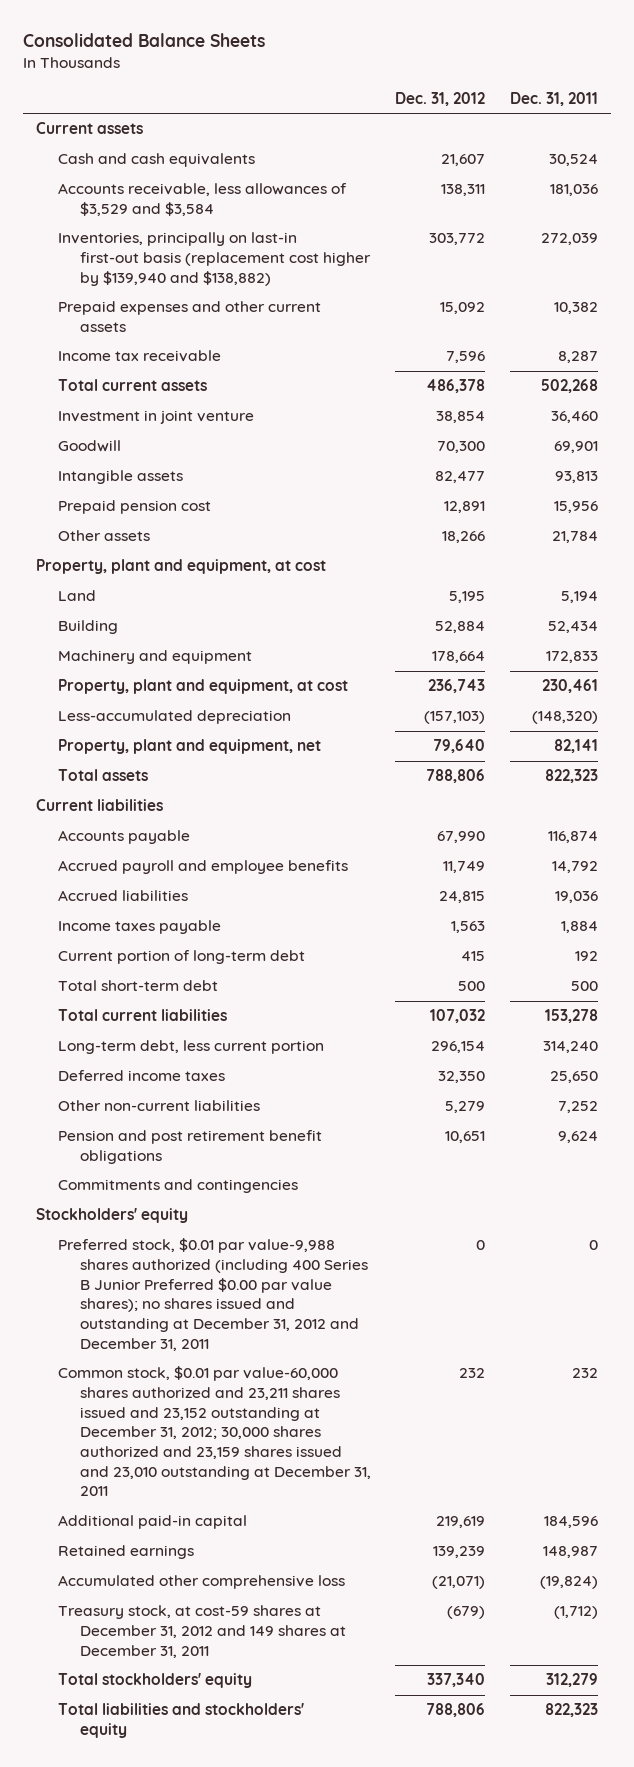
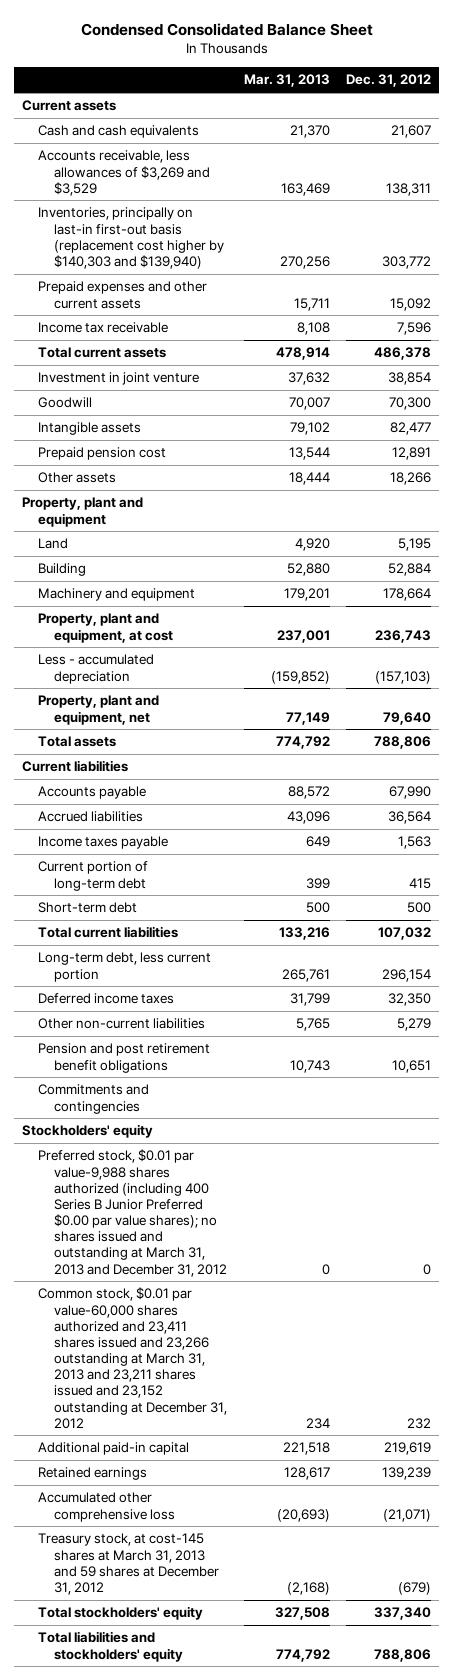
[23,33,266,48] Consolidated Balance Sheets -> [80,23,373,37] Condensed Consolidated Balance Sheet
[510,92,599,107] Dec. 31, 2011 -> none
none -> [243,74,330,88] Mar. 31, 2013
[57,183,347,216] Accounts receivable, less allowances of $3,529 and $3,584 -> [38,150,211,196] Accounts receivable, less allowances of $3,269 and $3,529
[57,232,371,286] Inventories, principally on last-in first-out basis (replacement cost higher by $139,940 and $138,882) -> [38,207,225,269] Inventories, principally on last-in first-out basis (replacement cost higher by $140,303 and $139,940)
[35,559,326,575] Property, plant and equipment, at cost -> [22,497,144,527] Property, plant and equipment
[57,710,291,725] Less-accumulated depreciation -> [38,654,155,684] Less - accumulated depreciation
[57,860,348,875] Accrued payroll and employee benefits -> none
[439,891,486,904] 24,815 -> [388,811,432,825] 36,564
[57,980,218,992] Total short-term debt -> [38,902,138,914] Short-term debt
[57,1238,368,1351] Preferred stock, $0.01 par value-9,988 shares authorized (including 400 Series B Junior Preferred $0.00 par value shares); no shares issued and outstanding at December 31, 2012 and December 31, 2011 -> [38,1149,228,1277] Preferred stock, $0.01 par value-9,988 shares authorized (including 400 Series B Junior Preferred $0.00 par value shares); no shares issued and outstanding at March 31, 2013 and December 31, 2012
[57,1366,371,1497] Common stock, $0.01 par value-60,000 shares authorized and 23,211 shares issued and 23,152 outstanding at December 31, 2012; 30,000 shares authorized and 23,159 shares issued and 23,010 outstanding at December 31, 2011 -> [38,1287,228,1429] Common stock, $0.01 par value-60,000 shares authorized and 23,411 shares issued and 23,266 outstanding at March 31, 2013 and 23,211 shares issued and 23,152 outstanding at December 31, 2012
[57,1605,346,1658] Treasury stock, at cost-59 shares at December 31, 2012 and 149 shares at December 31, 2011 -> [38,1533,220,1595] Treasury stock, at cost-145 shares at March 31, 2013 and 59 shares at December 31, 2012

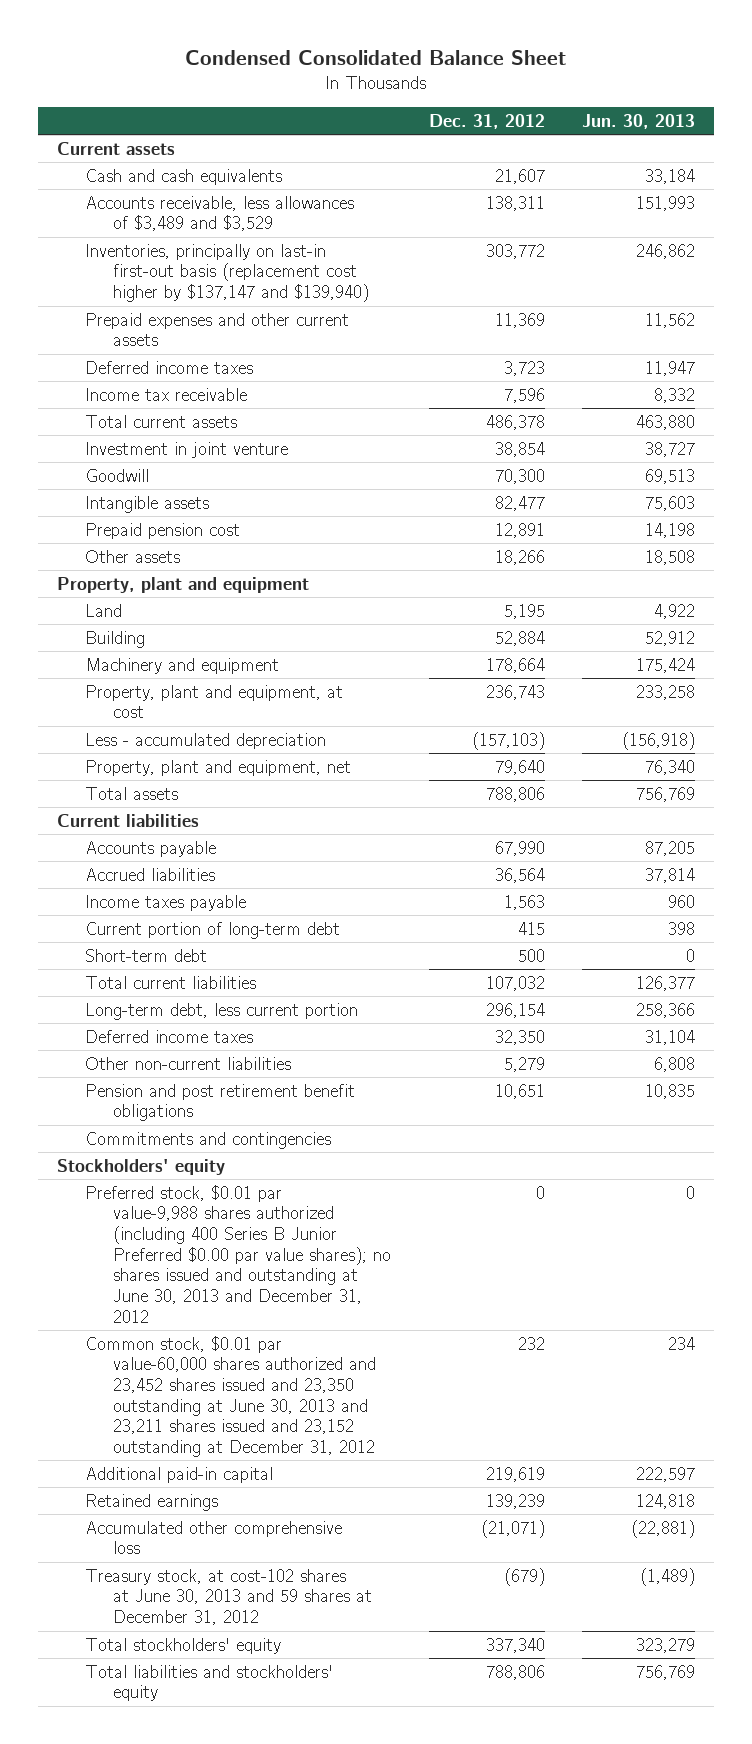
[243,74,330,88] Mar. 31, 2013 -> none
none -> [582,113,696,129] Jun. 30, 2013
[38,150,211,196] Accounts receivable, less allowances of $3,269 and $3,529 -> [84,195,354,232] Accounts receivable, less allowances of $3,489 and $3,529
[38,207,225,269] Inventories, principally on last-in first-out basis (replacement cost higher by $140,303 and $139,940) -> [84,243,369,303] Inventories, principally on last-in first-out basis (replacement cost higher by $137,147 and $139,940)
[390,297,432,311] 15,092 -> [494,312,545,328] 11,369
none -> [84,360,253,374] Deferred income taxes
[38,1149,228,1277] Preferred stock, $0.01 par value-9,988 shares authorized (including 400 Series B Junior Preferred $0.00 par value shares); no shares issued and outstanding at March 31, 2013 and December 31, 2012 -> [84,1184,391,1323] Preferred stock, $0.01 par value-9,988 shares authorized (including 400 Series B Junior Preferred $0.00 par value shares); no shares issued and outstanding at June 30, 2013 and December 31, 2012
[38,1287,228,1429] Common stock, $0.01 par value-60,000 shares authorized and 23,411 shares issued and 23,266 outstanding at March 31, 2013 and 23,211 shares issued and 23,152 outstanding at December 31, 2012 -> [84,1335,376,1457] Common stock, $0.01 par value-60,000 shares authorized and 23,452 shares issued and 23,350 outstanding at June 30, 2013 and 23,211 shares issued and 23,152 outstanding at December 31, 2012
[38,1533,220,1595] Treasury stock, at cost-145 shares at March 31, 2013 and 59 shares at December 31, 2012 -> [84,1568,372,1626] Treasury stock, at cost-102 shares at June 30, 2013 and 59 shares at December 31, 2012

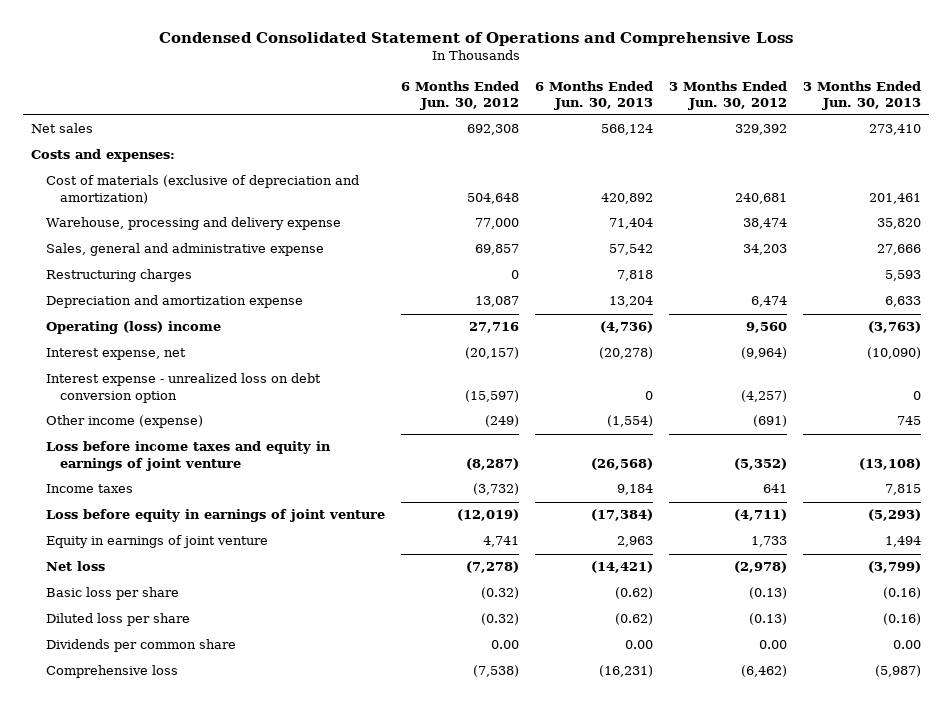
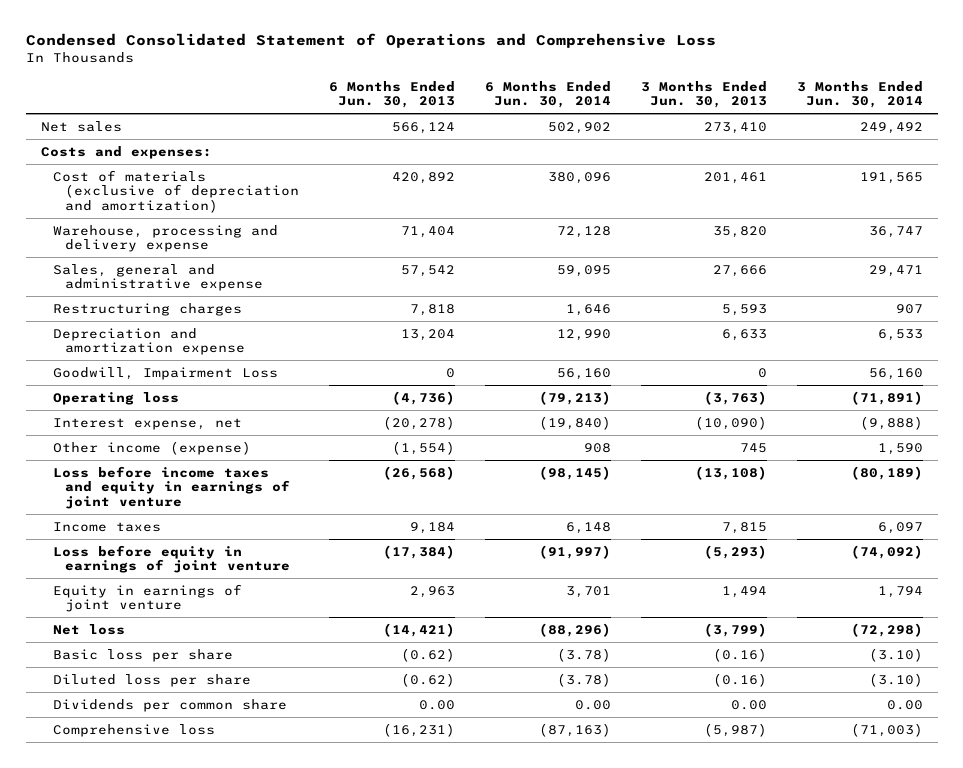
[400,80,519,110] 6 Months Ended Jun. 30, 2012 -> none
[668,80,787,110] 3 Months Ended Jun. 30, 2012 -> none
none -> [485,80,612,109] 6 Months Ended Jun. 30, 2014
none -> [796,80,923,109] 3 Months Ended Jun. 30, 2014
none -> [53,366,279,380] Goodwill, Impairment Loss
[45,321,221,335] Operating (loss) income -> [53,391,180,405] Operating loss
[45,373,321,403] Interest expense - unrealized loss on debt conversion option -> none

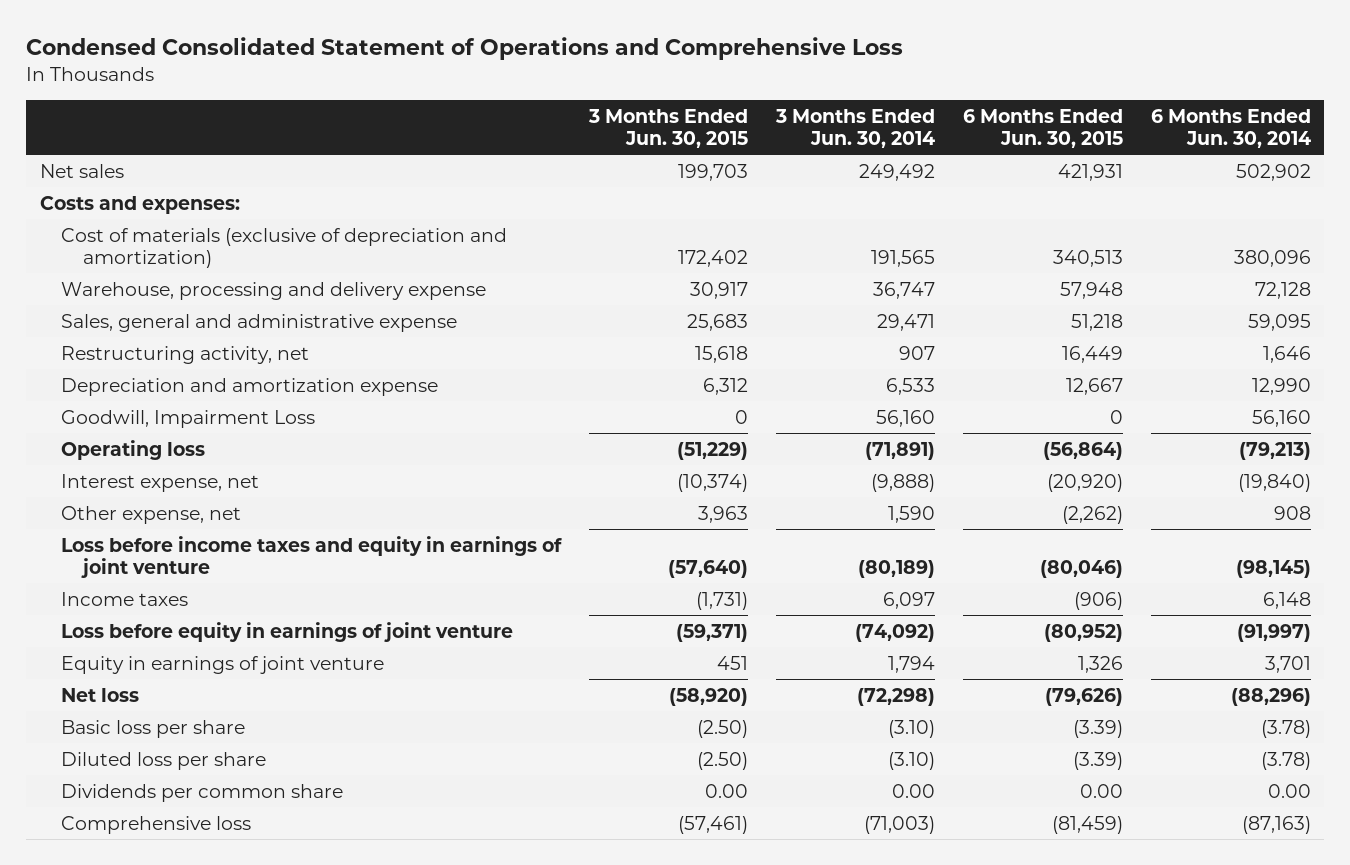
[329,80,456,109] 6 Months Ended Jun. 30, 2013 -> none
[640,80,767,109] 3 Months Ended Jun. 30, 2013 -> none
none -> [588,108,749,149] 3 Months Ended Jun. 30, 2015
none -> [962,108,1123,149] 6 Months Ended Jun. 30, 2015
[53,302,243,316] Restructuring charges -> [61,345,310,364] Restructuring activity, net
[53,440,252,455] Other income (expense) -> [61,505,242,524] Other expense, net

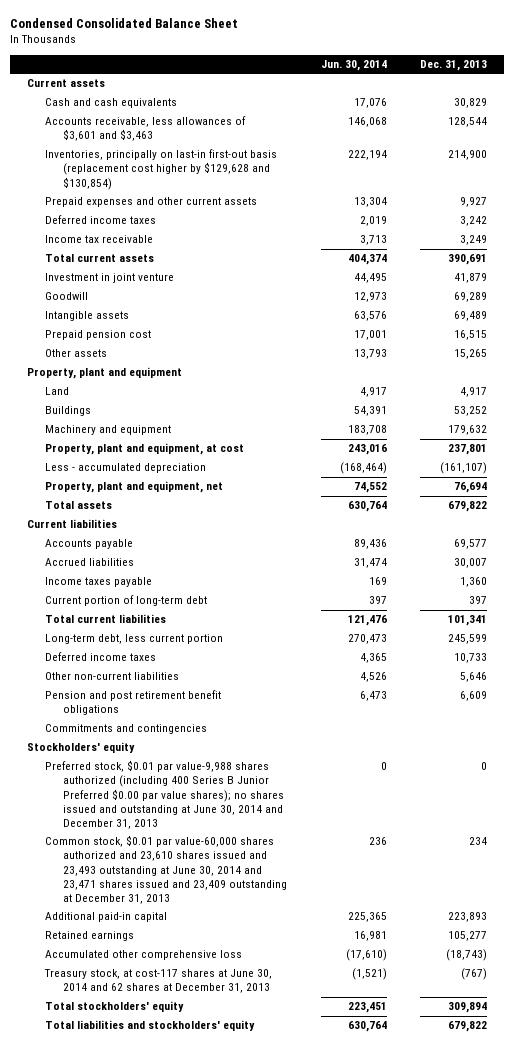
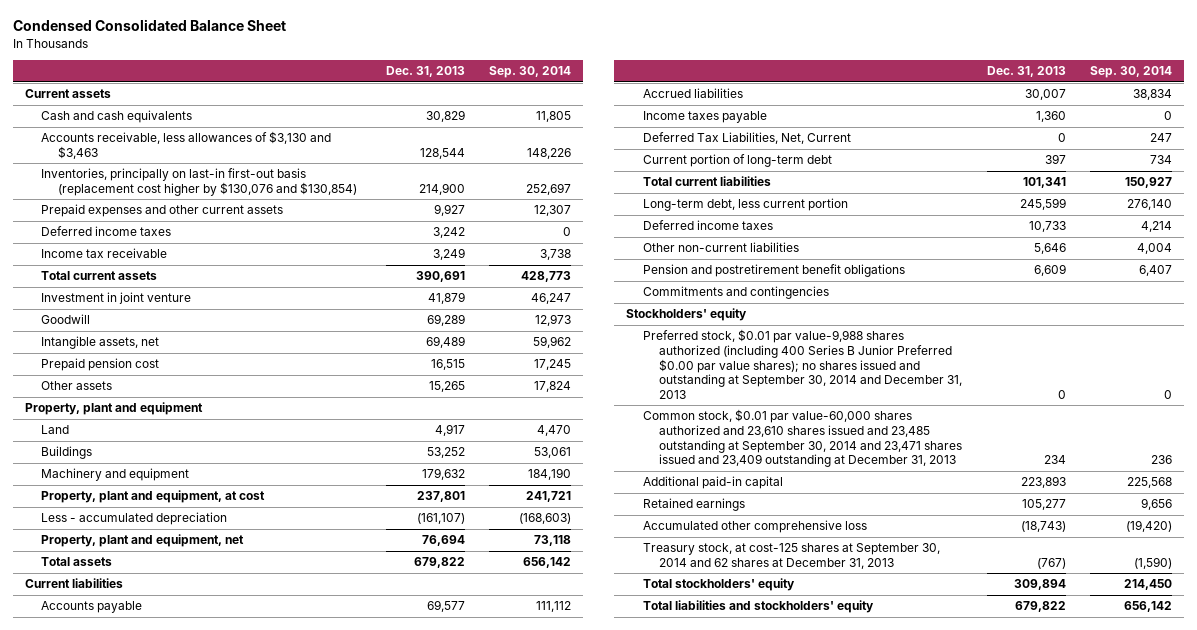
[320,60,387,72] Jun. 30, 2014 -> none
none -> [489,66,572,79] Sep. 30, 2014
[45,116,247,142] Accounts receivable, less allowances of $3,601 and $3,463 -> [41,131,332,159] Accounts receivable, less allowances of $3,130 and $3,463
[45,149,278,190] Inventories, principally on last-in first-out basis (replacement cost higher by $129,628 and $130,854) -> [41,168,358,196] Inventories, principally on last-in first-out basis (replacement cost higher by $130,076 and $130,854)
[45,311,130,322] Intangible assets -> [41,336,160,350] Intangible assets, net
none -> [642,132,851,145] Deferred Tax Liabilities, Net, Current
[45,690,222,716] Pension and post retirement benefit obligations -> [642,264,905,278] Pension and postretirement benefit obligations
[45,760,285,829] Preferred stock, $0.01 par value-9,988 shares authorized (including 400 Series B Junior Preferred $0.00 par value shares); no shares issued and outstanding at June 30, 2014 and December 31, 2013 -> [642,329,963,399] Preferred stock, $0.01 par value-9,988 shares authorized (including 400 Series B Junior Preferred $0.00 par value shares); no shares issued and outstanding at September 30, 2014 and December 31, 2013
[45,835,288,904] Common stock, $0.01 par value-60,000 shares authorized and 23,610 shares issued and 23,493 outstanding at June 30, 2014 and 23,471 shares issued and 23,409 outstanding at December 31, 2013 -> [642,409,963,468] Common stock, $0.01 par value-60,000 shares authorized and 23,610 shares issued and 23,485 outstanding at September 30, 2014 and 23,471 shares issued and 23,409 outstanding at December 31, 2013
[44,969,273,994] Treasury stock, at cost-117 shares at June 30, 2014 and 62 shares at December 31, 2013 -> [642,543,940,569] Treasury stock, at cost-125 shares at September 30, 2014 and 62 shares at December 31, 2013

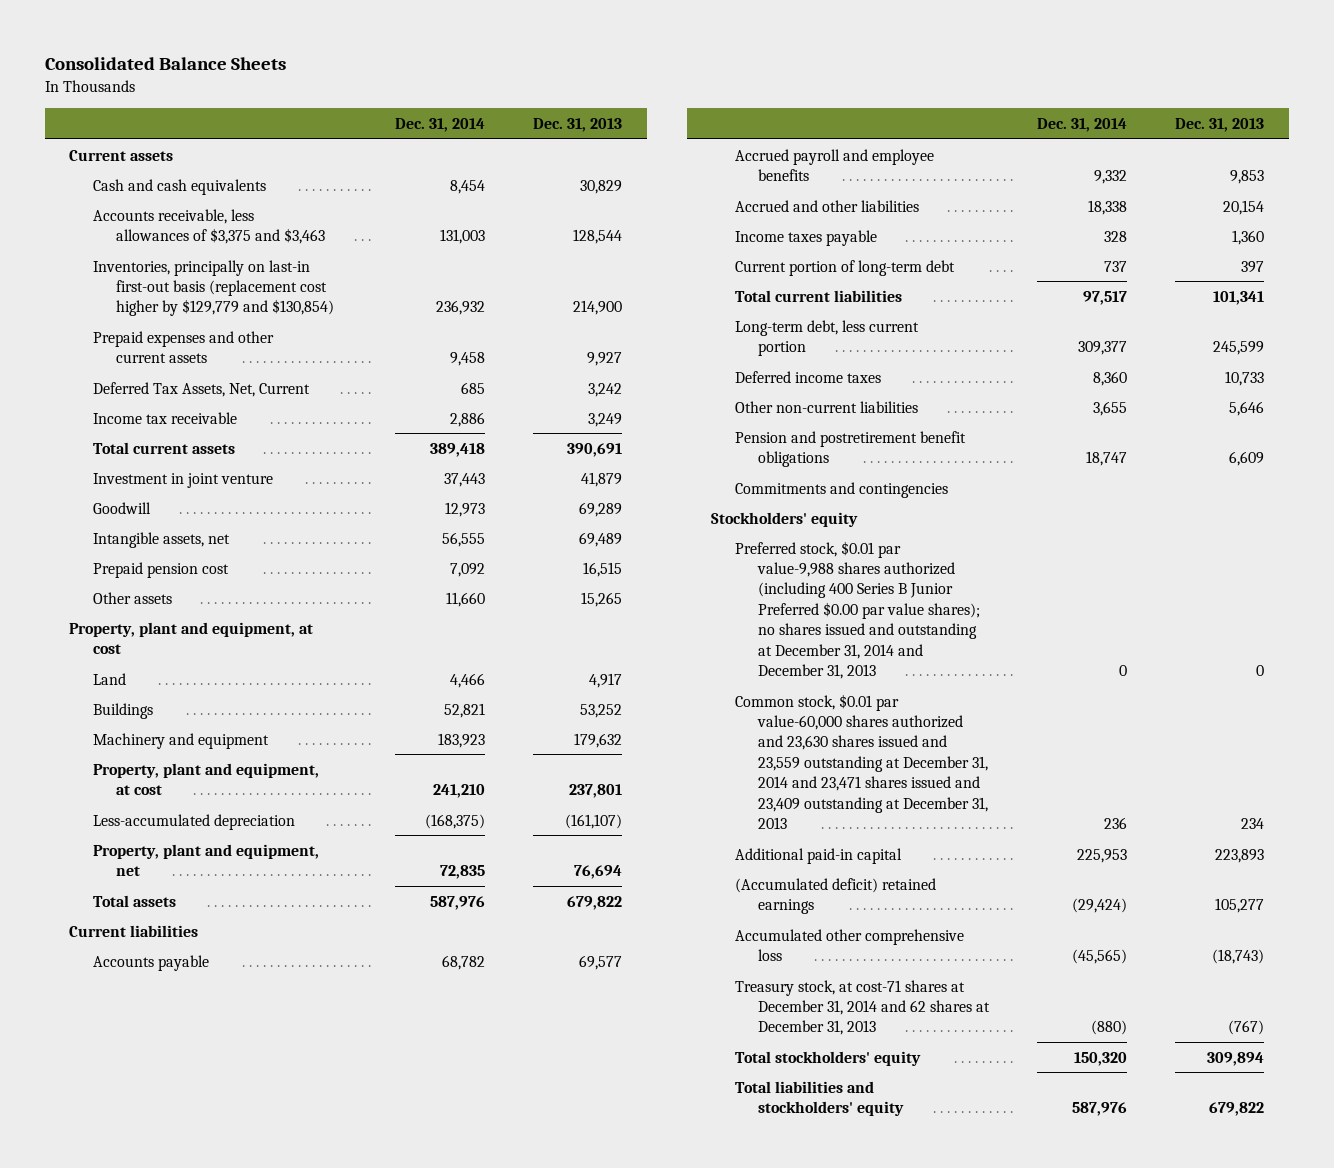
[12,19,286,32] Condensed Consolidated Balance Sheet -> [45,57,287,71] Consolidated Balance Sheets
[489,66,572,79] Sep. 30, 2014 -> none
none -> [395,118,486,133] Dec. 31, 2014
[41,131,332,159] Accounts receivable, less allowances of $3,130 and $3,463 -> [92,208,325,245] Accounts receivable, less allowances of $3,375 and $3,463
[41,168,358,196] Inventories, principally on last-in first-out basis (replacement cost higher by $130,076 and $130,854) -> [92,259,334,317] Inventories, principally on last-in first-out basis (replacement cost higher by $129,779 and $130,854)
[41,226,172,237] Deferred income taxes -> [92,381,310,397] Deferred Tax Assets, Net, Current
[24,402,203,416] Property, plant and equipment -> [69,621,314,655] Property, plant and equipment, at cost
[41,512,228,526] Less - accumulated depreciation -> [92,813,295,830] Less-accumulated depreciation
none -> [734,148,934,182] Accrued payroll and employee benefits
[642,88,743,99] Accrued liabilities -> [734,199,919,212] Accrued and other liabilities
[1024,89,1066,101] 30,007 -> [1223,199,1265,215] 20,154
[642,132,851,145] Deferred Tax Liabilities, Net, Current -> none
[642,329,963,399] Preferred stock, $0.01 par value-9,988 shares authorized (including 400 Series B Junior Preferred $0.00 par value shares); no shares issued and outstanding at September 30, 2014 and December 31, 2013 -> [734,540,980,679] Preferred stock, $0.01 par value-9,988 shares authorized (including 400 Series B Junior Preferred $0.00 par value shares); no shares issued and outstanding at December 31, 2014 and December 31, 2013
[642,409,963,468] Common stock, $0.01 par value-60,000 shares authorized and 23,610 shares issued and 23,485 outstanding at September 30, 2014 and 23,471 shares issued and 23,409 outstanding at December 31, 2013 -> [734,693,988,829] Common stock, $0.01 par value-60,000 shares authorized and 23,630 shares issued and 23,559 outstanding at December 31, 2014 and 23,471 shares issued and 23,409 outstanding at December 31, 2013
[642,498,745,512] Retained earnings -> [734,877,936,915] (Accumulated deficit) retained earnings
[642,543,940,569] Treasury stock, at cost-125 shares at September 30, 2014 and 62 shares at December 31, 2013 -> [734,979,990,1036] Treasury stock, at cost-71 shares at December 31, 2014 and 62 shares at December 31, 2013

